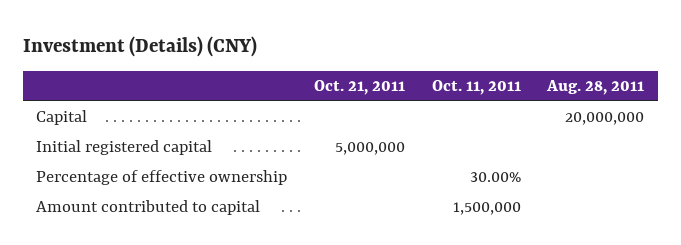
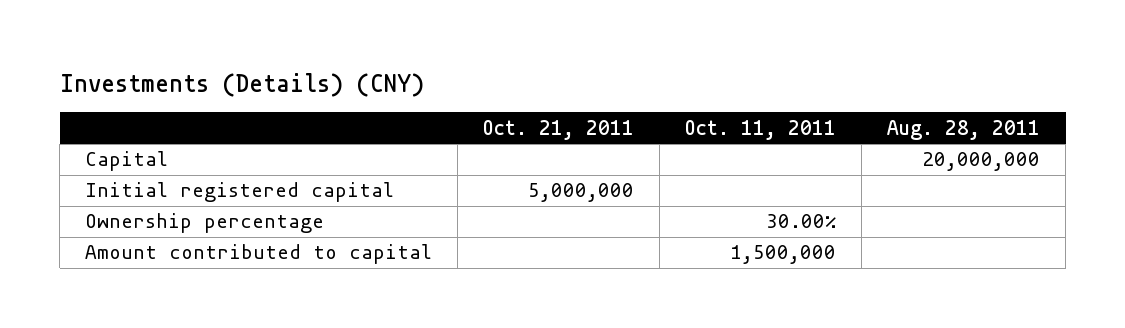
[22,35,257,57] Investment (Details) (CNY) -> [59,72,424,97] Investments (Details) (CNY)
[36,170,288,186] Percentage of effective ownership -> [85,213,325,234] Ownership percentage

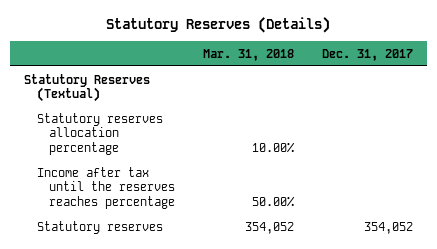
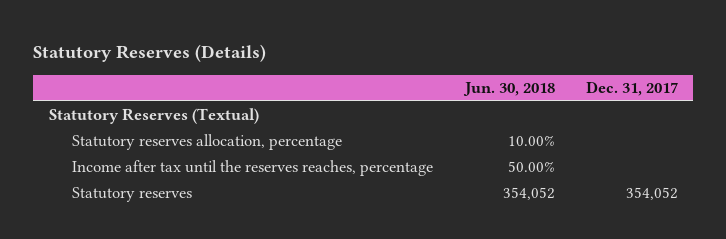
[202,48,294,61] Mar. 31, 2018 -> none
none -> [462,82,555,97] Jun. 30, 2018
[36,112,163,156] Statutory reserves allocation percentage -> [72,134,343,151] Statutory reserves allocation, percentage
[36,166,175,210] Income after tax until the reserves reaches percentage -> [72,160,434,177] Income after tax until the reserves reaches, percentage

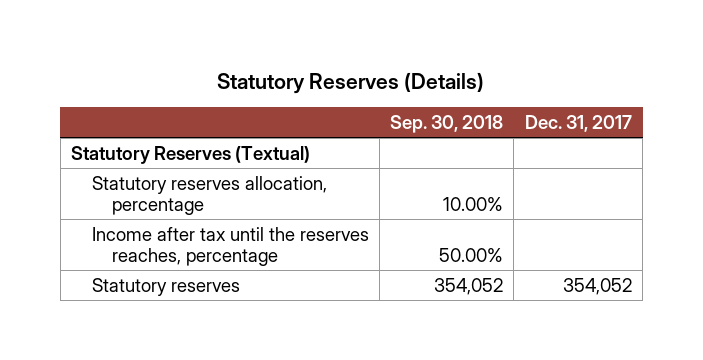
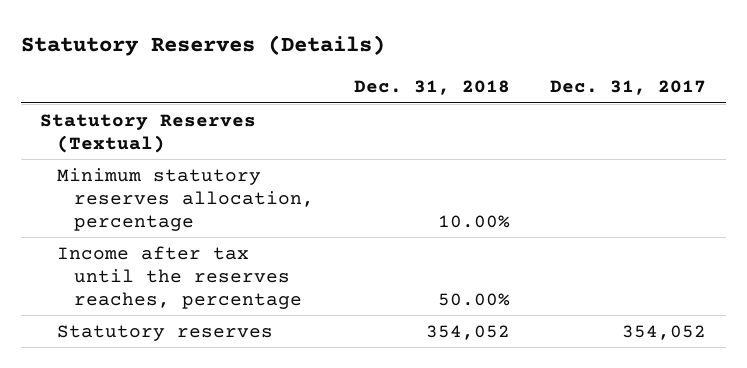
[390,114,504,133] Sep. 30, 2018 -> none
none -> [354,80,511,96] Dec. 31, 2018
[91,175,327,215] Statutory reserves allocation, percentage -> [57,167,315,231] Minimum statutory reserves allocation, percentage

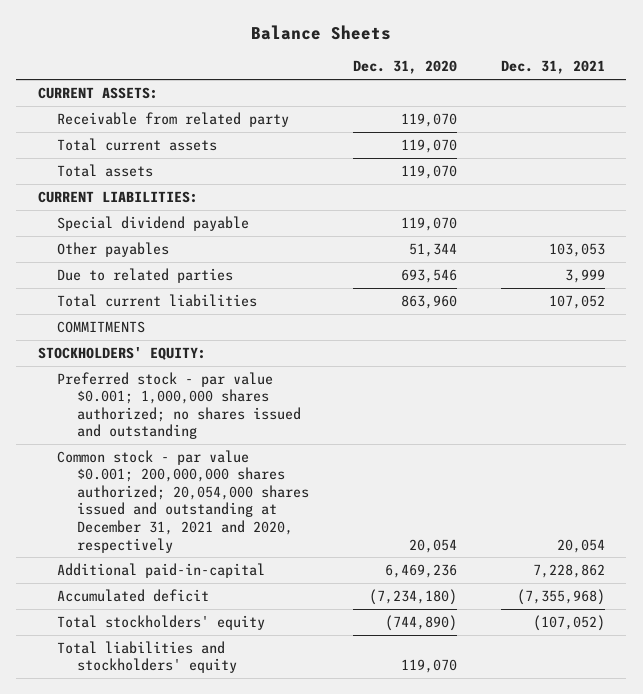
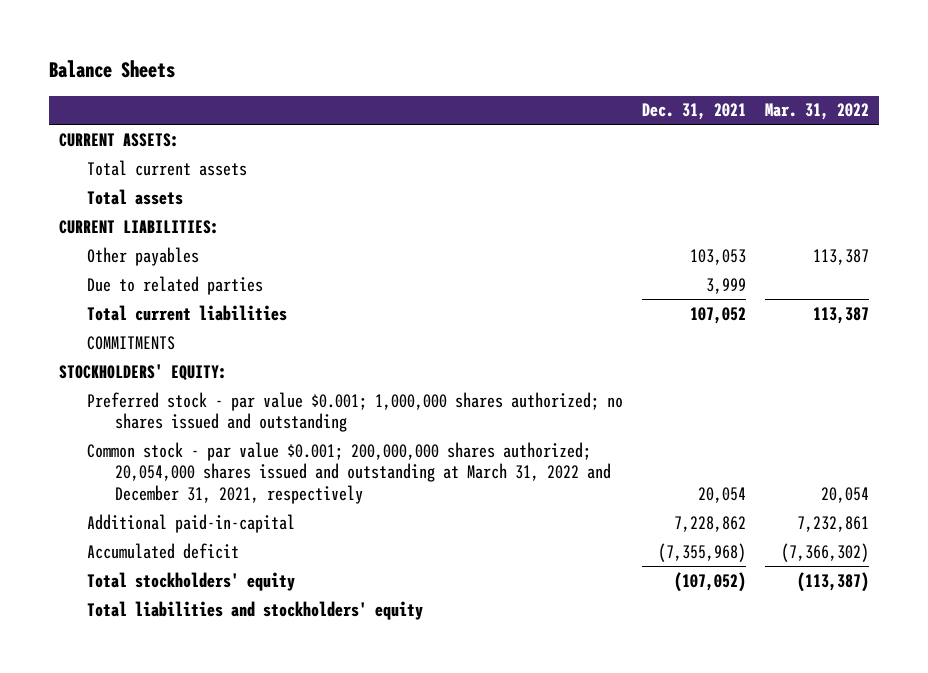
[352,60,457,75] Dec. 31, 2020 -> none
none -> [765,103,870,121] Mar. 31, 2022
[57,111,290,127] Receivable from related party -> none
[57,215,250,231] Special dividend payable -> none
[57,449,309,553] Common stock - par value $0.001; 200,000,000 shares authorized; 20,054,000 shares issued and outstanding at December 31, 2021 and 2020, respectively -> [86,441,611,504] Common stock - par value $0.001; 200,000,000 shares authorized; 20,054,000 shares issued and outstanding at March 31, 2022 and December 31, 2021, respectively

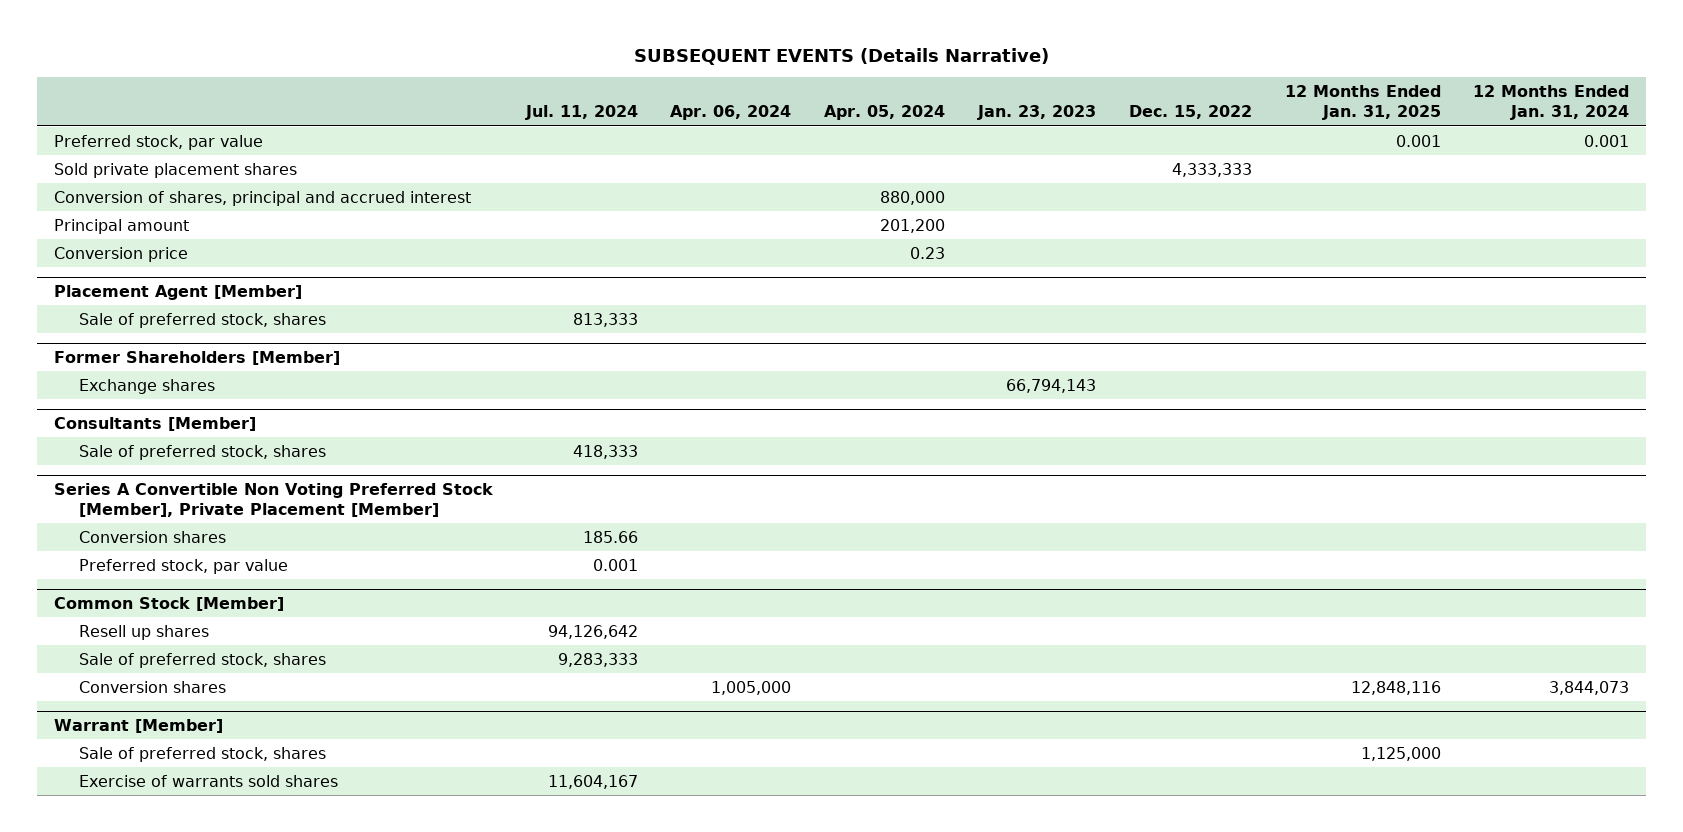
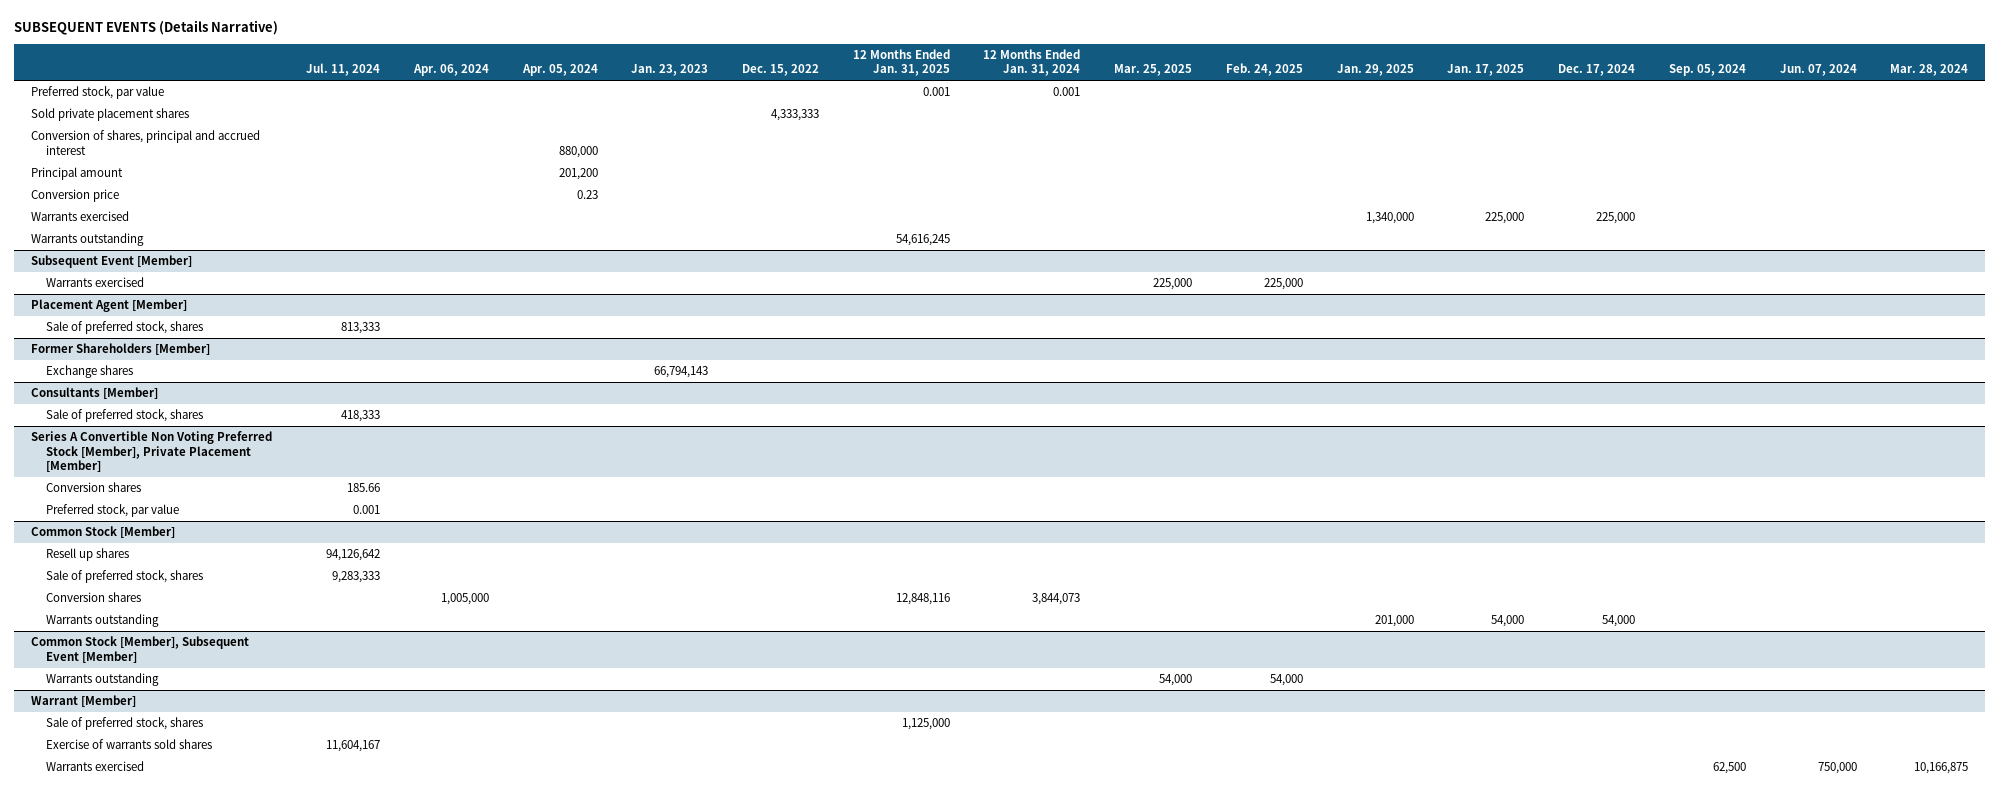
none -> [1114,64,1193,77] Mar. 25, 2025
none -> [1225,63,1303,77] Feb. 24, 2025
none -> [1336,64,1414,77] Jan. 29, 2025
none -> [1447,64,1525,77] Jan. 17, 2025
none -> [1558,64,1636,77] Dec. 17, 2024
none -> [1668,64,1746,77] Sep. 05, 2024
none -> [1779,64,1857,77] Jun. 07, 2024
none -> [1890,64,1969,77] Mar. 28, 2024
none -> [31,211,130,222] Warrants exercised
none -> [31,233,145,247] Warrants outstanding
none -> [31,255,193,269] Subsequent Event [Member]
none -> [46,277,145,288] Warrants exercised
none -> [46,614,160,628] Warrants outstanding
none -> [31,636,250,663] Common Stock [Member], Subsequent Event [Member]
none -> [46,673,160,687] Warrants outstanding
none -> [46,761,145,772] Warrants exercised

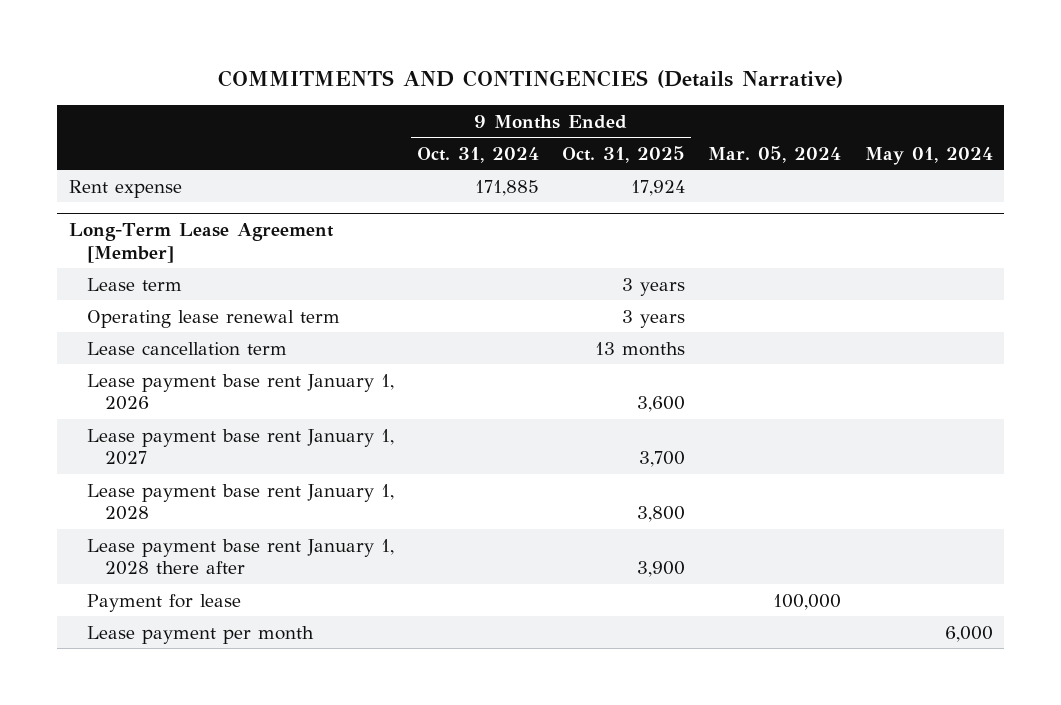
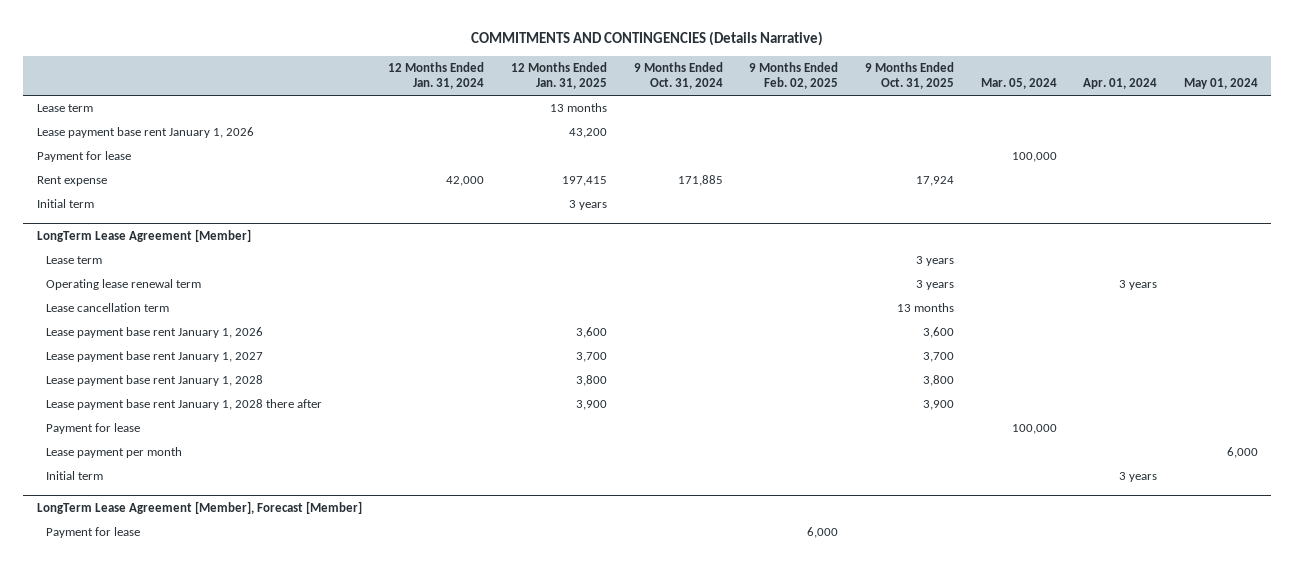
none -> [388,61,485,90] 12 Months Ended Jan. 31, 2024
none -> [511,61,608,90] 12 Months Ended Jan. 31, 2025
none -> [749,61,839,90] 9 Months Ended Feb. 02, 2025
none -> [1083,78,1158,90] Apr. 01, 2024
none -> [36,103,93,112] Lease term
none -> [36,126,254,138] Lease payment base rent January 1, 2026
none -> [36,150,131,162] Payment for lease
none -> [36,198,94,208] Initial term
[68,222,334,263] Long-Term Lease Agreement [Member] -> [36,228,251,242] LongTerm Lease Agreement [Member]
none -> [46,470,104,480] Initial term
none -> [36,500,362,514] LongTerm Lease Agreement [Member], Forecast [Member]
none -> [46,526,141,538] Payment for lease

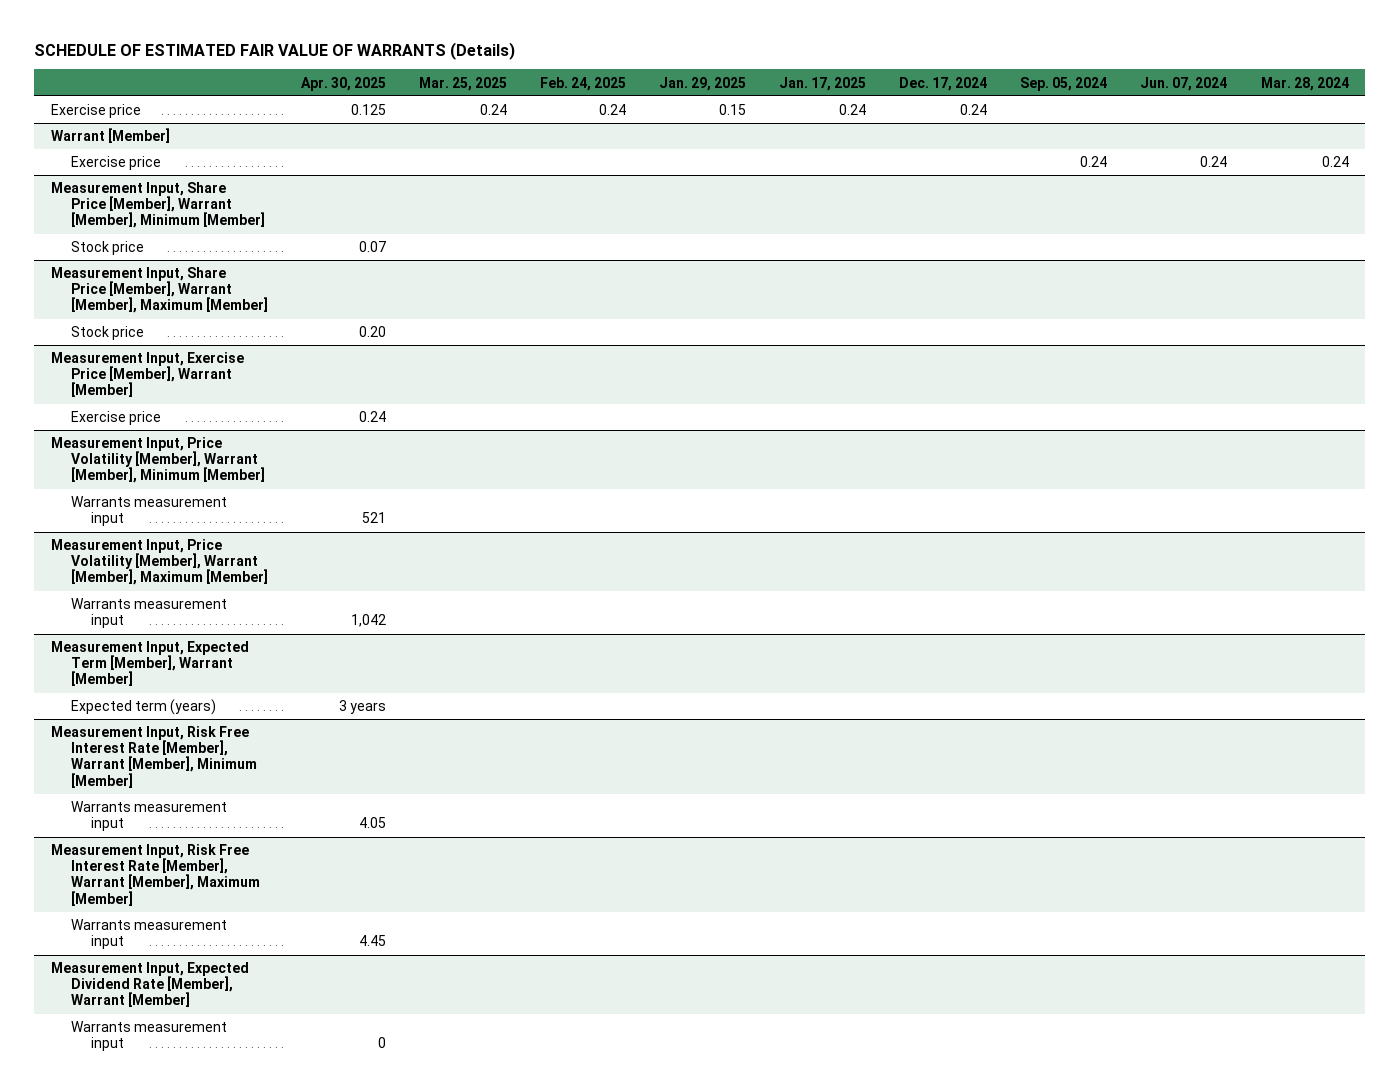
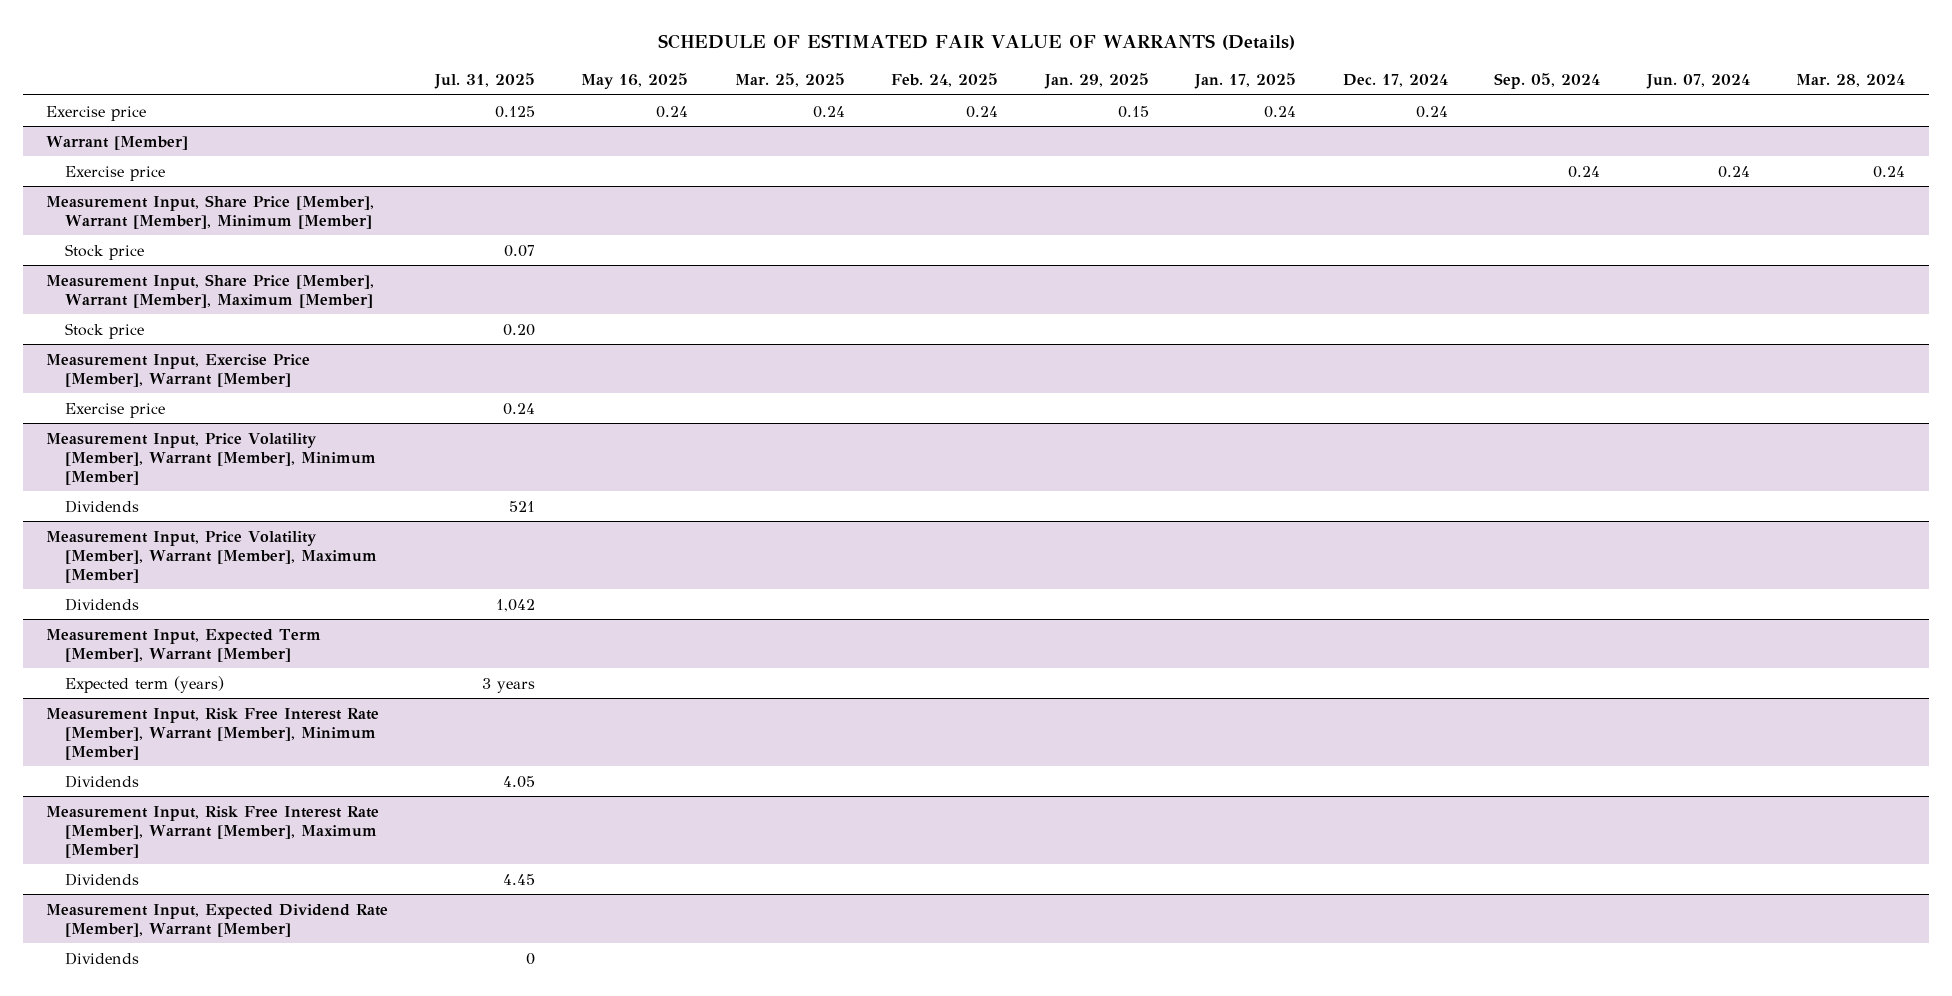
[300,76,386,91] Apr. 30, 2025 -> none
none -> [433,73,535,90] Jul. 31, 2025
none -> [581,73,689,90] May 16, 2025
[70,496,227,527] Warrants measurement input -> [64,499,139,513] Dividends
[70,598,227,629] Warrants measurement input -> [64,597,139,611] Dividends
[70,801,227,832] Warrants measurement input -> [64,774,139,788] Dividends
[70,919,227,950] Warrants measurement input -> [64,872,139,886] Dividends
[70,1021,227,1052] Warrants measurement input -> [64,951,139,965] Dividends

